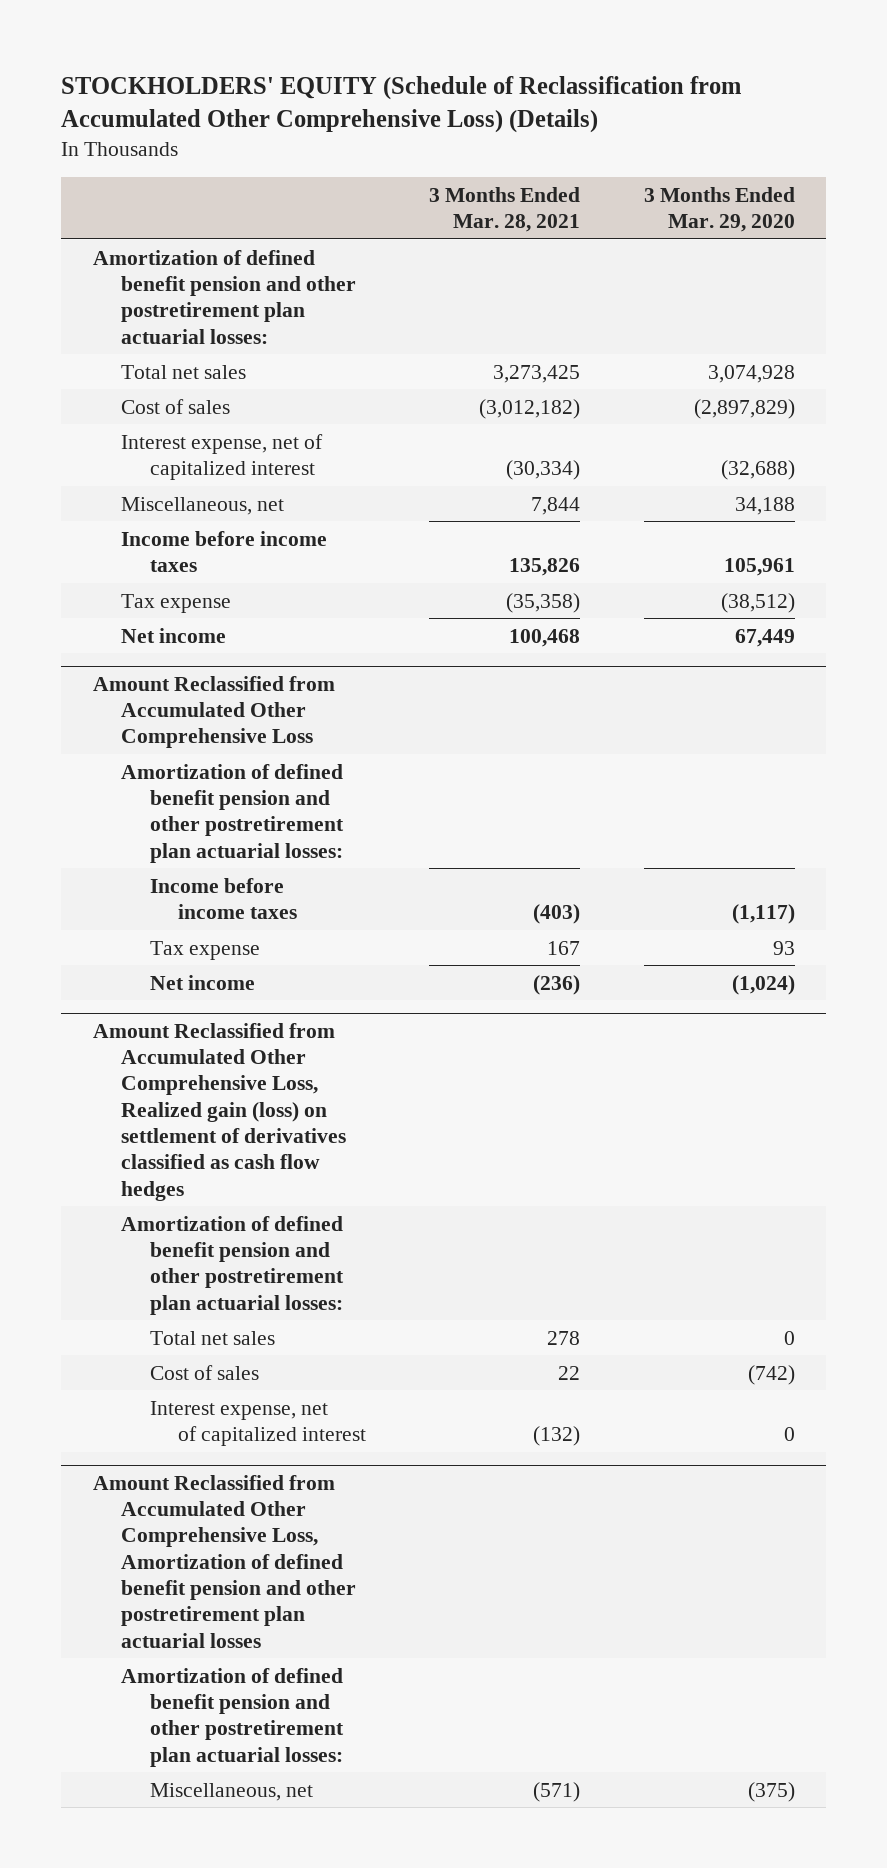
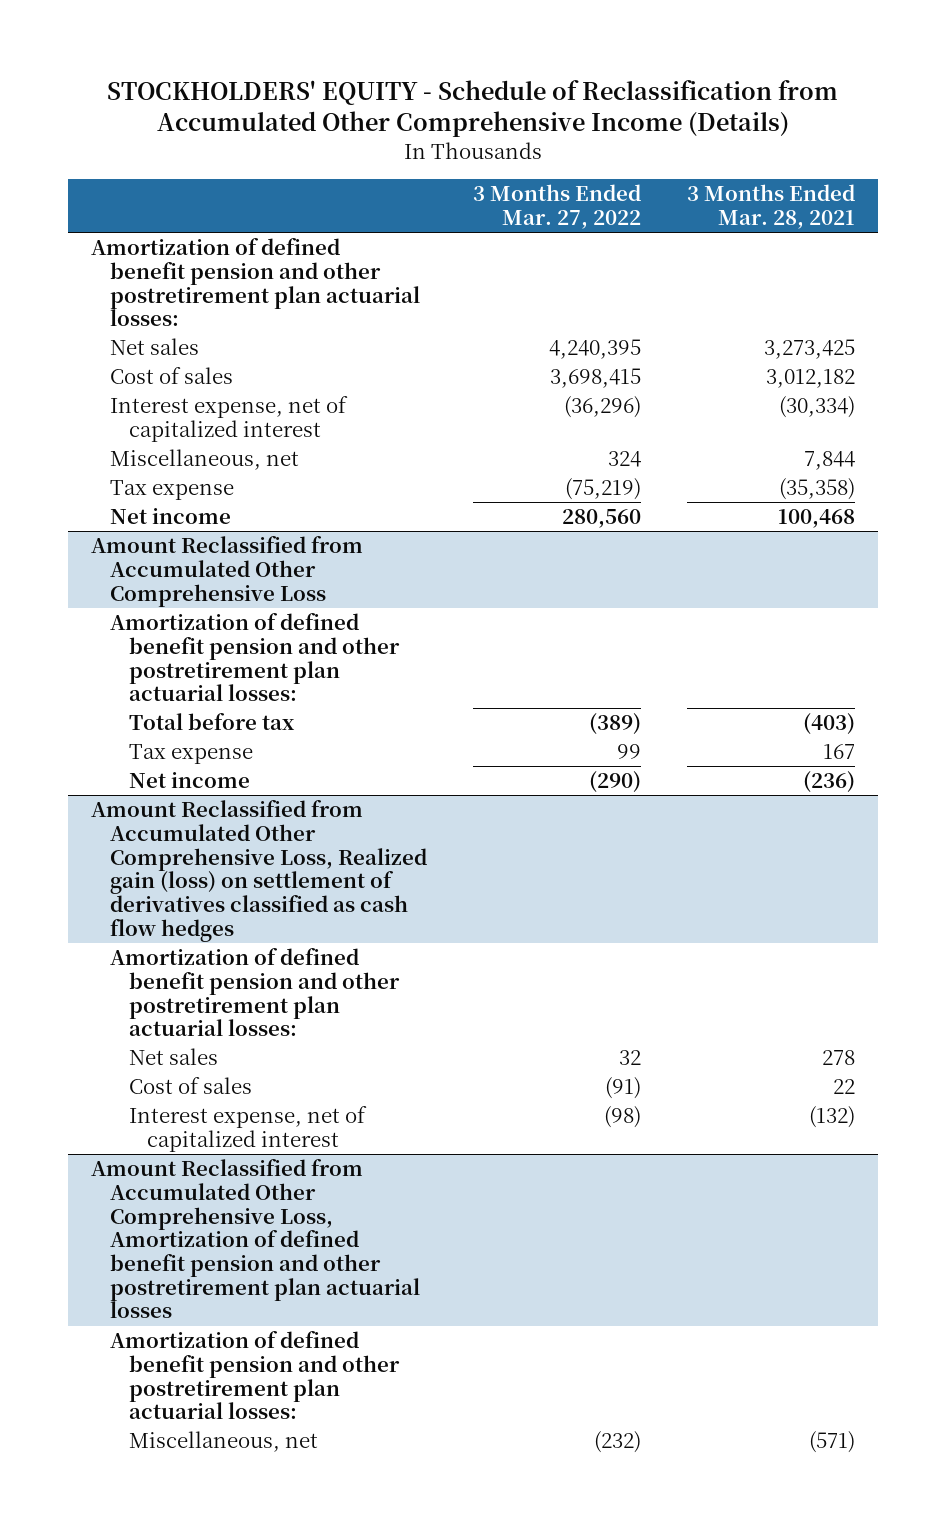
[60,75,741,134] STOCKHOLDERS' EQUITY (Schedule of Reclassification from Accumulated Other Comprehensive Loss) (Details) -> [106,79,838,138] STOCKHOLDERS' EQUITY - Schedule of Reclassification from Accumulated Other Comprehensive Income (Details)
[643,186,795,233] 3 Months Ended Mar. 29, 2020 -> none
none -> [472,184,641,229] 3 Months Ended Mar. 27, 2022
[121,364,247,379] Total net sales -> [109,338,199,356] Net sales
[479,398,581,419] (3,012,182) -> [765,369,855,389] 3,012,182
[121,530,328,572] Income before income taxes -> none
[149,877,298,919] Income before income taxes -> [128,713,295,731] Total before tax
[149,1330,275,1345] Total net sales -> [128,1048,218,1066] Net sales

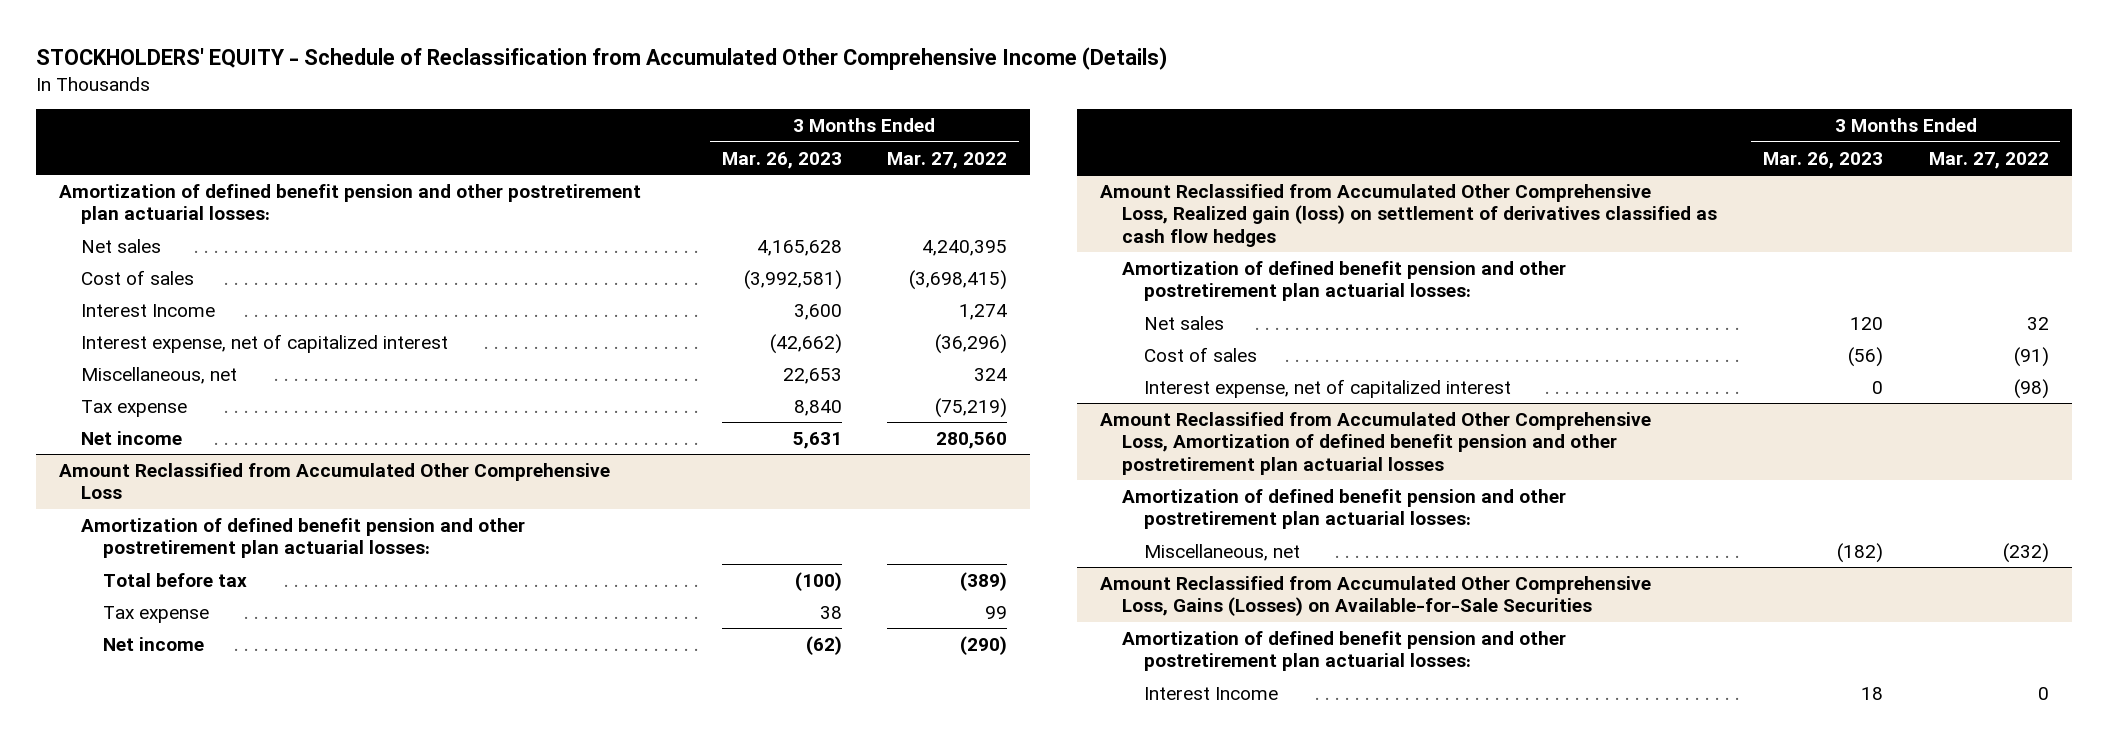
[686,184,855,229] 3 Months Ended Mar. 28, 2021 -> none
none -> [721,151,842,169] Mar. 26, 2023
[549,368,641,389] 3,698,415 -> [909,269,1008,290] (3,698,415)
none -> [80,303,215,317] Interest Income
none -> [1100,575,1652,617] Amount Reclassified from Accumulated Other Comprehensive Loss, Gains (Losses) on Available-for-Sale Securities
none -> [1122,630,1567,672] Amortization of defined benefit pension and other postretirement plan actuarial losses:
none -> [1143,686,1278,700] Interest Income

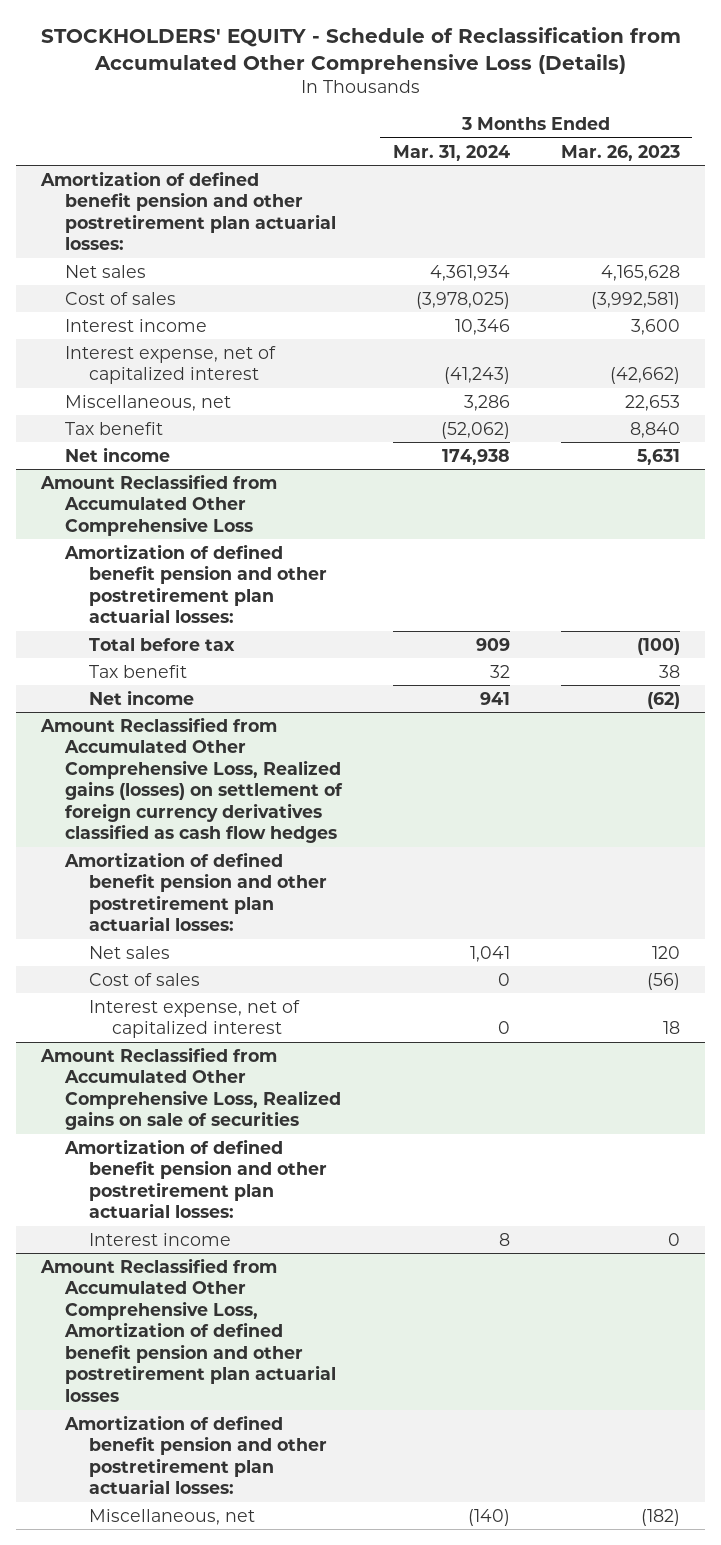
[35,47,1167,71] STOCKHOLDERS' EQUITY - Schedule of Reclassification from Accumulated Other Comprehensive Income (Details) -> [40,26,681,74] STOCKHOLDERS' EQUITY - Schedule of Reclassification from Accumulated Other Comprehensive Loss (Details)
[887,151,1008,169] Mar. 27, 2022 -> none
none -> [392,144,510,161] Mar. 31, 2024
[80,303,215,317] Interest Income -> [64,318,207,332] Interest income
[80,399,187,417] Tax expense -> [64,421,163,435] Tax benefit
[102,605,209,623] Tax expense -> [88,664,187,678] Tax benefit
[1100,183,1718,247] Amount Reclassified from Accumulated Other Comprehensive Loss, Realized gain (loss) on settlement of derivatives classified as cash flow hedges -> [40,716,343,844] Amount Reclassified from Accumulated Other Comprehensive Loss, Realized gains (losses) on settlement of foreign currency derivatives classified as cash flow hedges
[1871,380,1883,394] 0 -> [662,1021,680,1035] 18
none -> [40,1046,341,1131] Amount Reclassified from Accumulated Other Comprehensive Loss, Realized gains on sale of securities
none -> [63,1138,327,1219] Amortization of defined benefit pension and other postretirement plan actuarial losses:
none -> [88,1232,231,1246] Interest income
[1100,575,1652,617] Amount Reclassified from Accumulated Other Comprehensive Loss, Gains (Losses) on Available-for-Sale Securities -> none
[1122,630,1567,672] Amortization of defined benefit pension and other postretirement plan actuarial losses: -> none
[1143,686,1278,700] Interest Income -> none

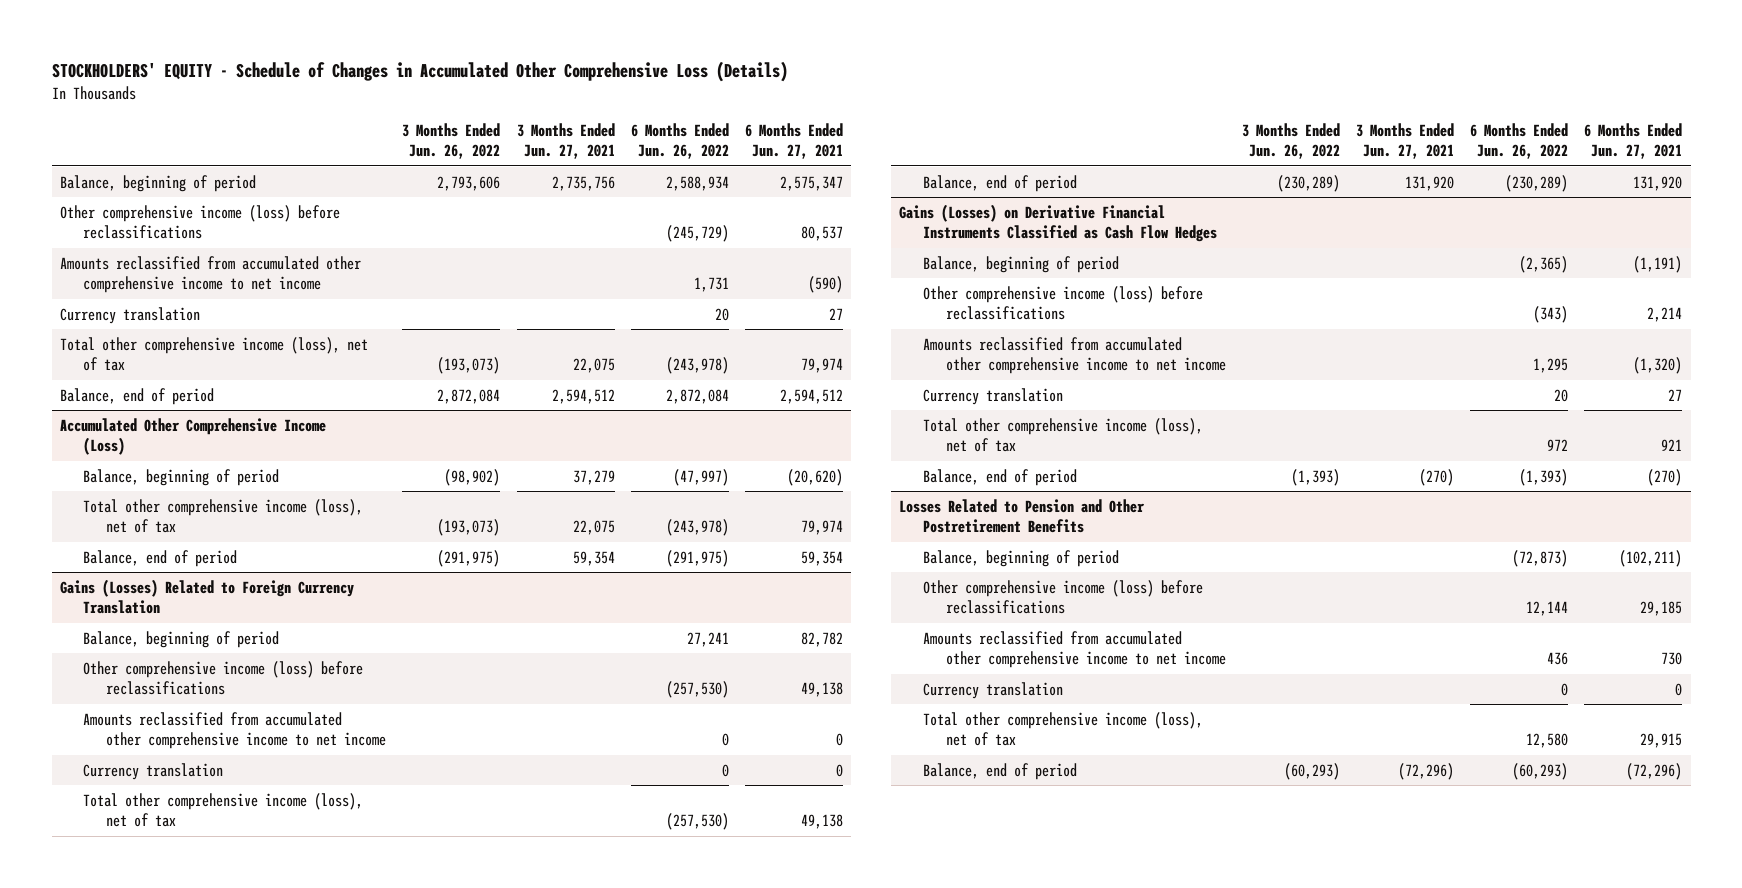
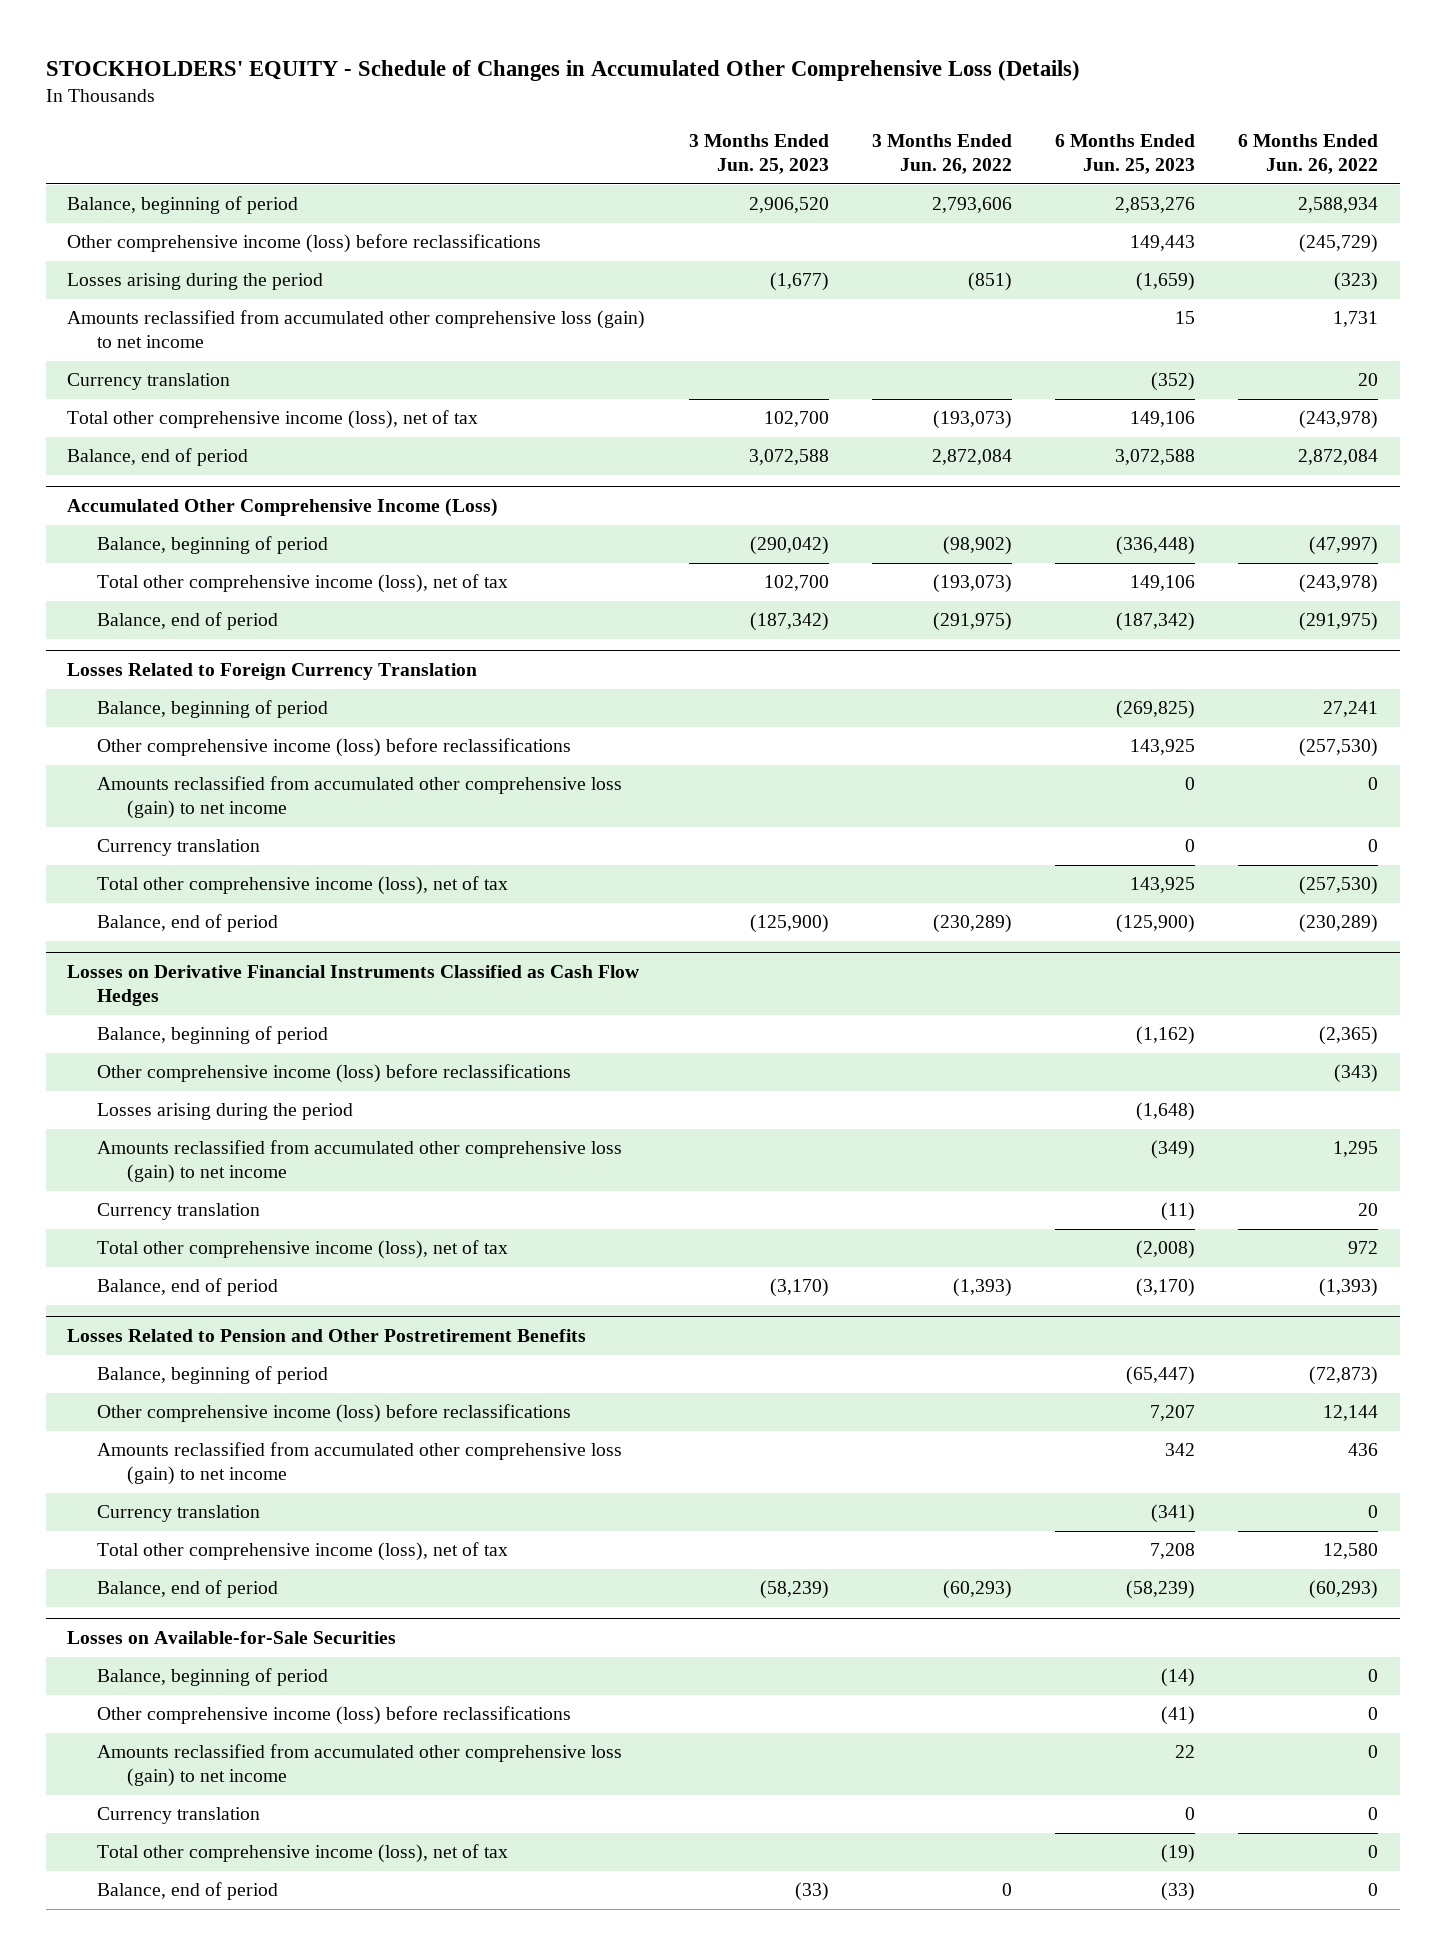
[516,122,615,160] 3 Months Ended Jun. 27, 2021 -> none
[745,122,844,160] 6 Months Ended Jun. 27, 2021 -> none
none -> [688,134,829,174] 3 Months Ended Jun. 25, 2023
none -> [1055,134,1196,174] 6 Months Ended Jun. 25, 2023
none -> [67,273,324,291] Losses arising during the period
[60,255,362,294] Amounts reclassified from accumulated other comprehensive income to net income -> [67,310,646,349] Amounts reclassified from accumulated other comprehensive loss (gain) to net income
[60,578,355,615] Gains (Losses) Related to Foreign Currency Translation -> [67,663,478,681] Losses Related to Foreign Currency Translation
[83,711,387,750] Amounts reclassified from accumulated other comprehensive income to net income -> [97,776,623,820] Amounts reclassified from accumulated other comprehensive loss (gain) to net income
[899,203,1217,243] Gains (Losses) on Derivative Financial Instruments Classified as Cash Flow Hedges -> [67,965,640,1006] Losses on Derivative Financial Instruments Classified as Cash Flow Hedges
none -> [97,1103,354,1121] Losses arising during the period
[922,336,1226,375] Amounts reclassified from accumulated other comprehensive income to net income -> [97,1140,623,1184] Amounts reclassified from accumulated other comprehensive loss (gain) to net income
[922,630,1226,669] Amounts reclassified from accumulated other comprehensive income to net income -> [97,1442,623,1486] Amounts reclassified from accumulated other comprehensive loss (gain) to net income
none -> [67,1631,397,1645] Losses on Available-for-Sale Securities
none -> [97,1668,329,1687] Balance, beginning of period
none -> [97,1706,572,1726] Other comprehensive income (loss) before reclassifications
none -> [97,1744,623,1788] Amounts reclassified from accumulated other comprehensive loss (gain) to net income
none -> [97,1807,261,1825] Currency translation
none -> [97,1844,509,1864] Total other comprehensive income (loss), net of tax
none -> [97,1882,279,1901] Balance, end of period

